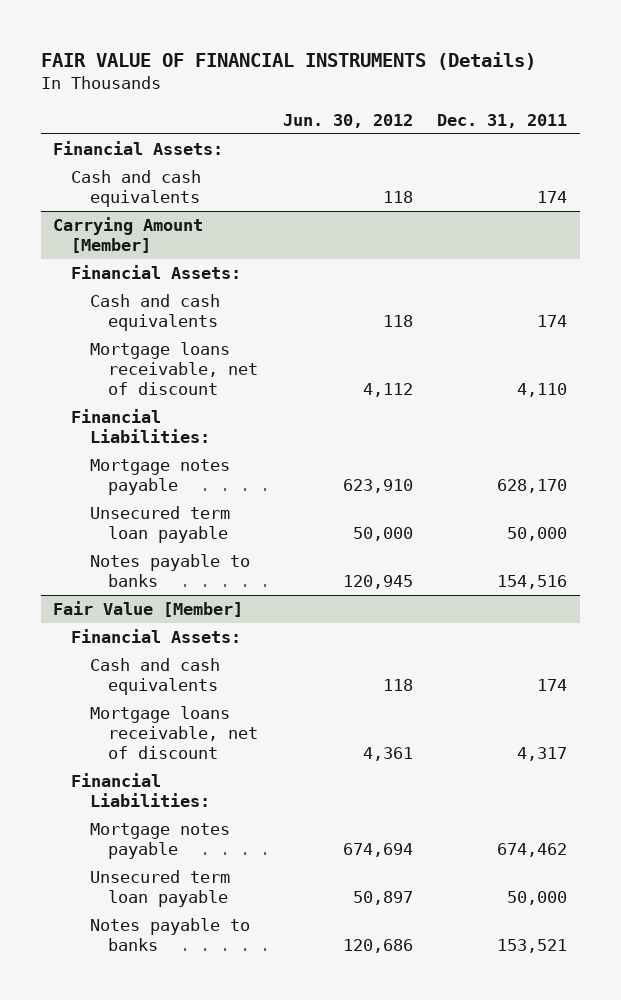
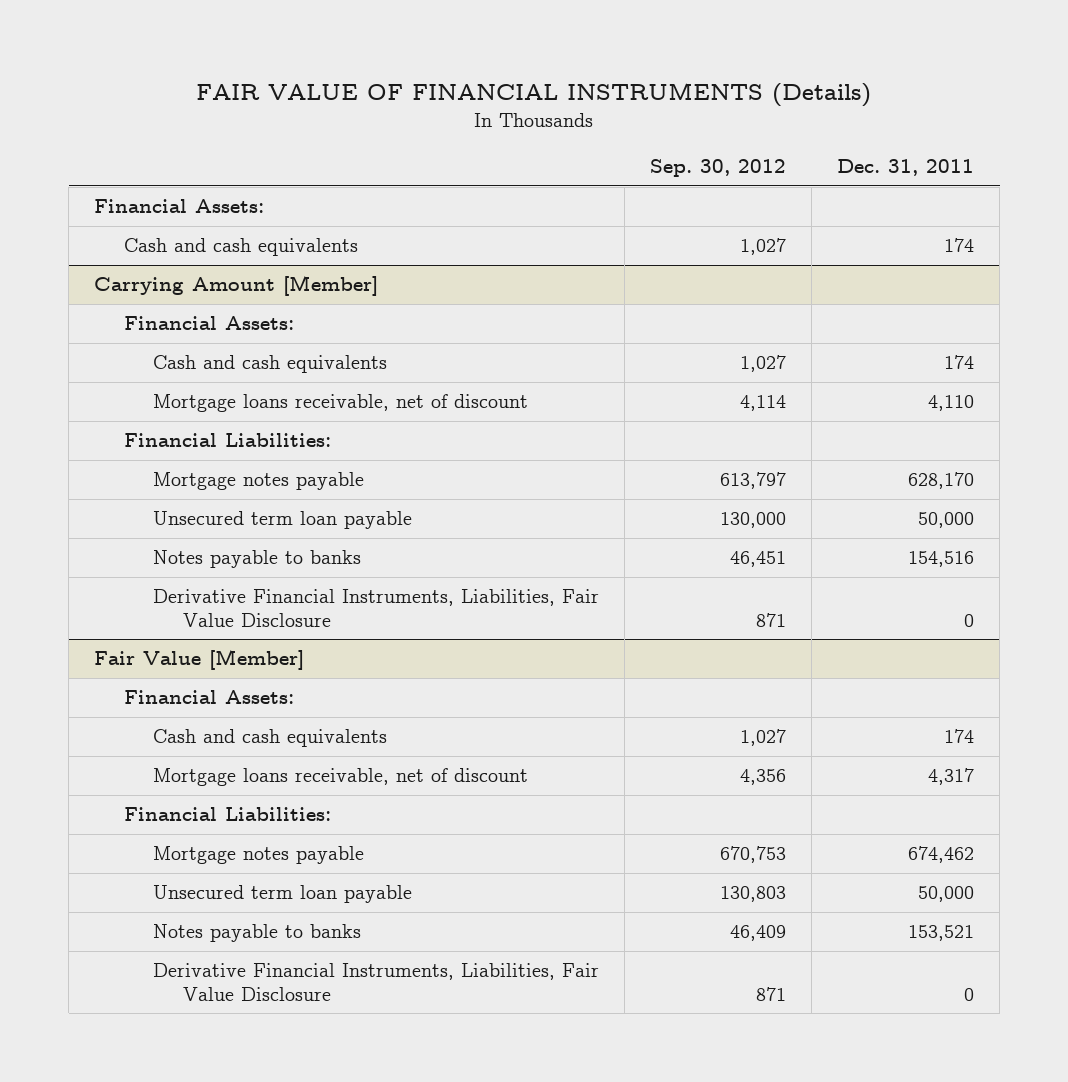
[282,113,413,128] Jun. 30, 2012 -> none
none -> [650,159,787,178] Sep. 30, 2012
none -> [153,589,600,627] Derivative Financial Instruments, Liabilities, Fair Value Disclosure
none -> [153,963,600,1001] Derivative Financial Instruments, Liabilities, Fair Value Disclosure

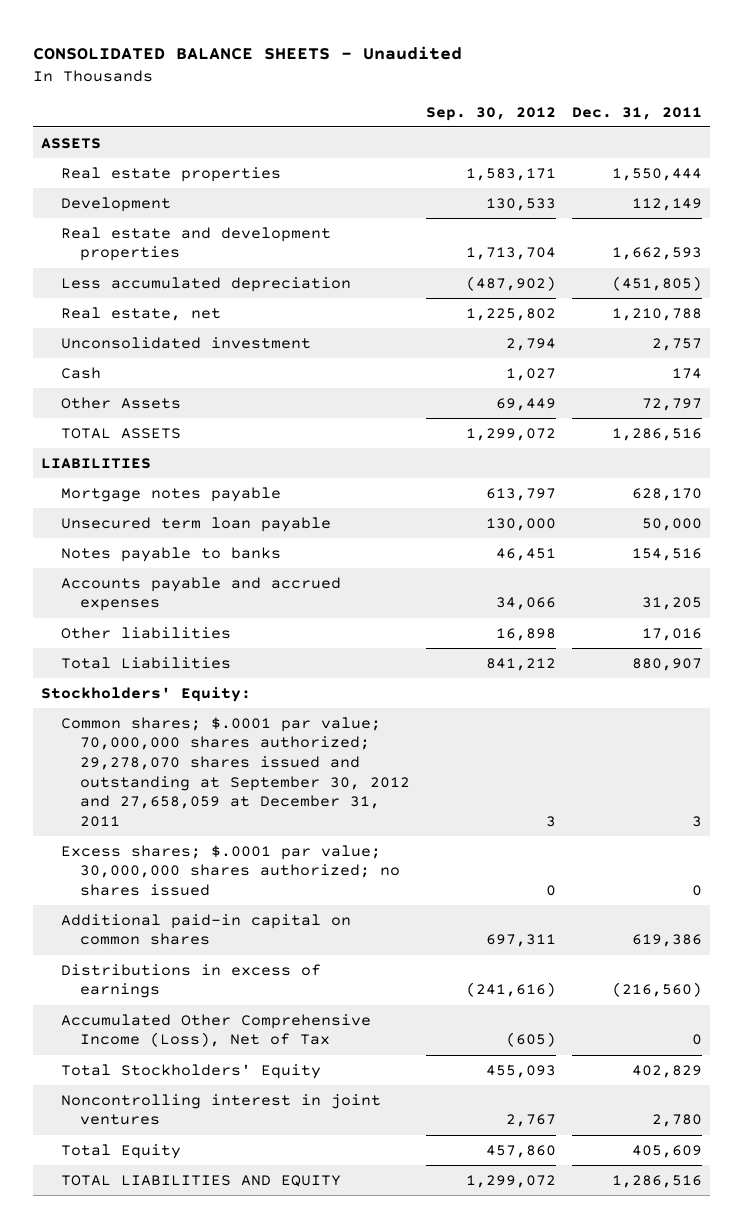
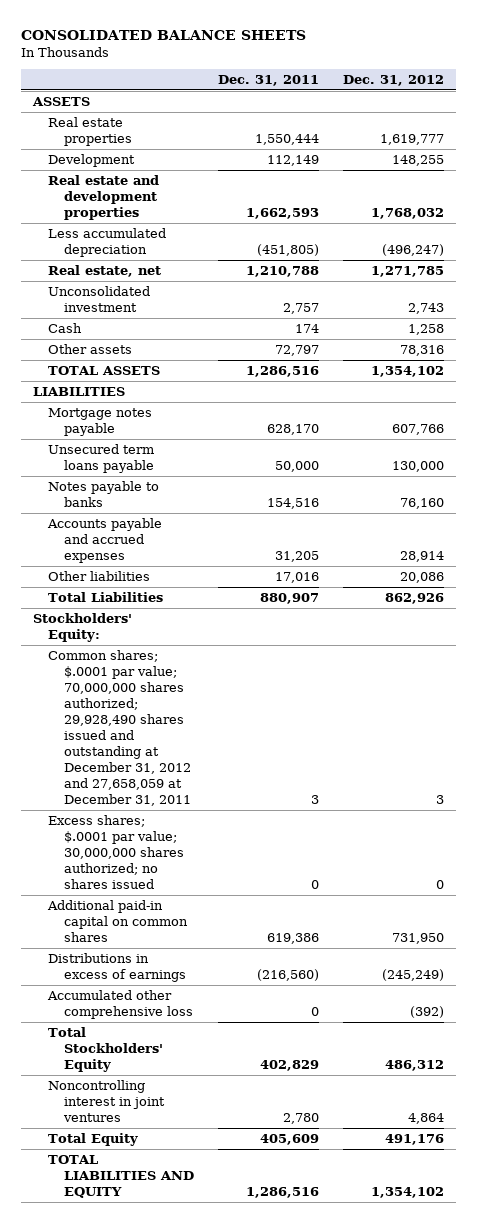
[33,45,463,60] CONSOLIDATED BALANCE SHEETS - Unaudited -> [20,29,306,40] CONSOLIDATED BALANCE SHEETS
[425,106,556,121] Sep. 30, 2012 -> none
none -> [343,74,445,86] Dec. 31, 2012
[60,396,181,409] Other Assets -> [48,344,133,355] Other assets
[60,516,331,532] Unsecured term loan payable -> [48,444,155,474] Unsecured term loans payable
[60,716,410,828] Common shares; $.0001 par value; 70,000,000 shares authorized; 29,278,070 shares issued and outstanding at September 30, 2012 and 27,658,059 at December 31, 2011 -> [48,650,191,807] Common shares; $.0001 par value; 70,000,000 shares authorized; 29,928,490 shares issued and outstanding at December 31, 2012 and 27,658,059 at December 31, 2011
[60,1013,371,1048] Accumulated Other Comprehensive Income (Loss), Net of Tax -> [47,990,193,1020] Accumulated other comprehensive loss

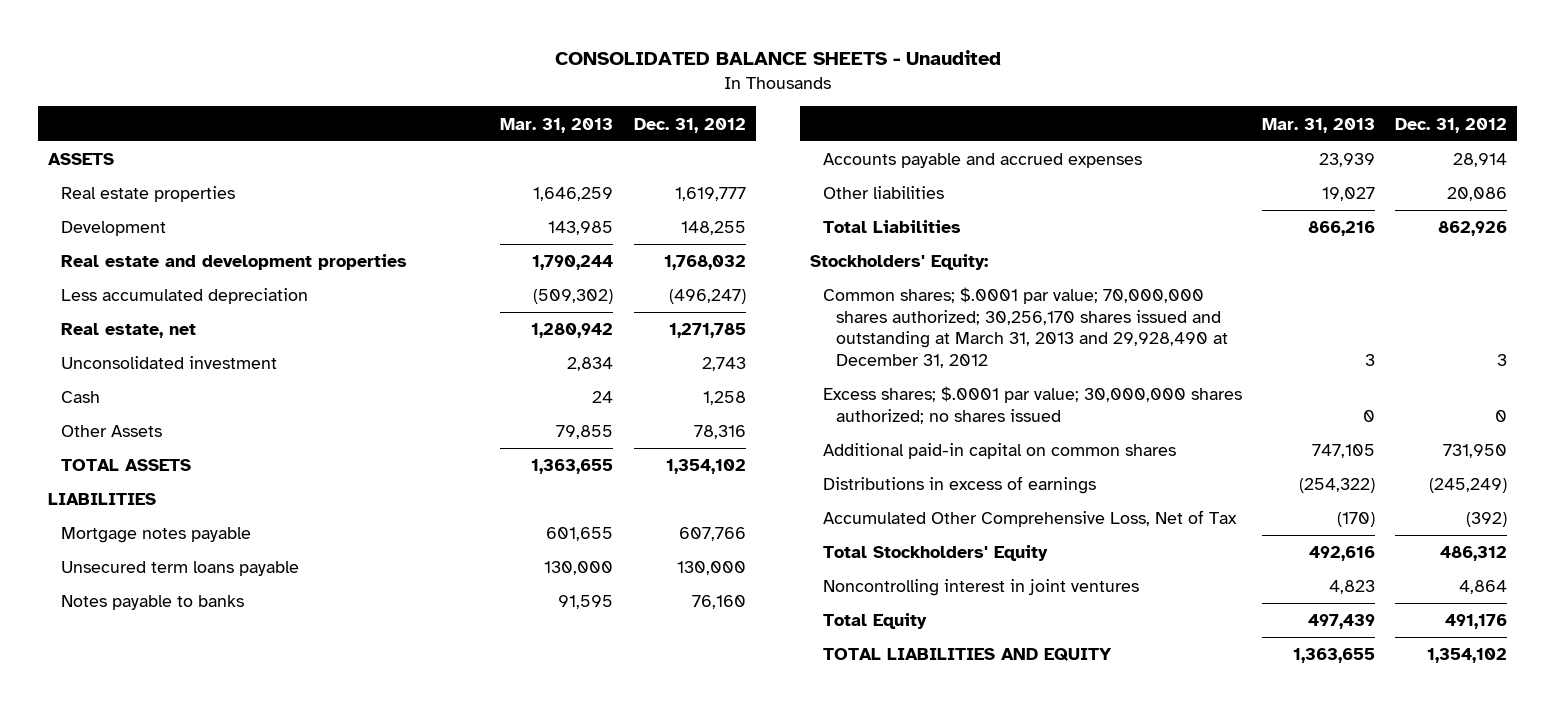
[20,29,306,40] CONSOLIDATED BALANCE SHEETS -> [554,50,1001,66] CONSOLIDATED BALANCE SHEETS - Unaudited
[217,74,319,86] Dec. 31, 2011 -> none
none -> [500,117,614,133] Mar. 31, 2013
[48,344,133,355] Other assets -> [61,425,163,438] Other Assets
[48,650,191,807] Common shares; $.0001 par value; 70,000,000 shares authorized; 29,928,490 shares issued and outstanding at December 31, 2012 and 27,658,059 at December 31, 2011 -> [822,287,1228,368] Common shares; $.0001 par value; 70,000,000 shares authorized; 30,256,170 shares issued and outstanding at March 31, 2013 and 29,928,490 at December 31, 2012
[47,990,193,1020] Accumulated other comprehensive loss -> [822,510,1237,528] Accumulated Other Comprehensive Loss, Net of Tax

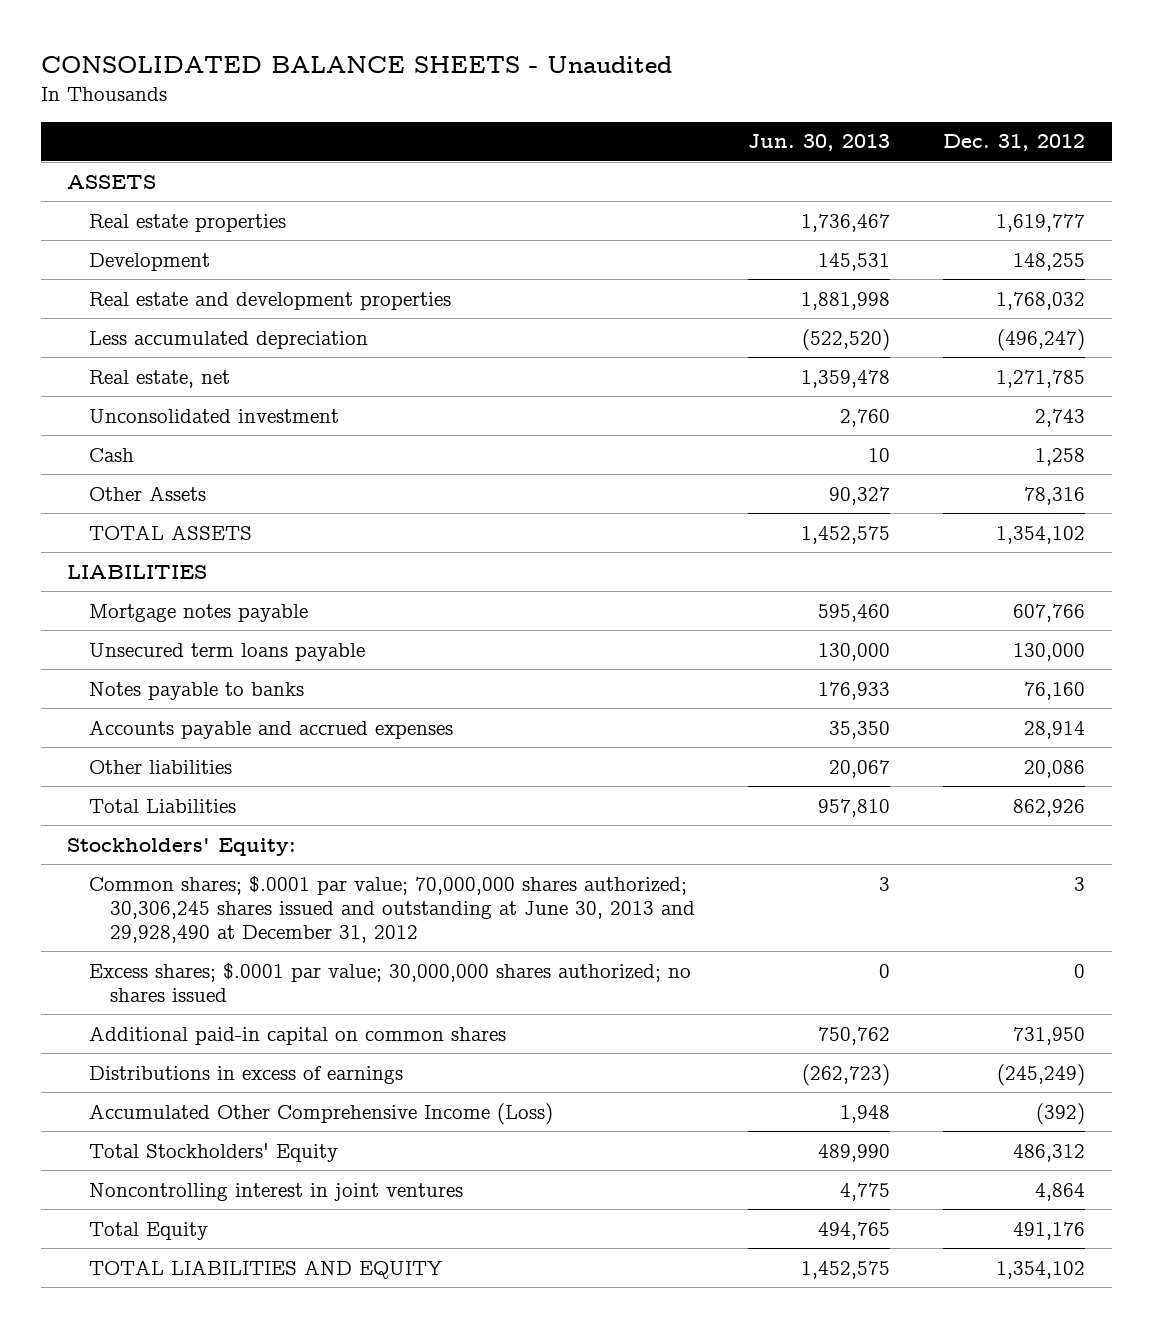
[500,117,614,133] Mar. 31, 2013 -> none
none -> [748,134,891,152] Jun. 30, 2013
[822,287,1228,368] Common shares; $.0001 par value; 70,000,000 shares authorized; 30,256,170 shares issued and outstanding at March 31, 2013 and 29,928,490 at December 31, 2012 -> [88,875,696,943] Common shares; $.0001 par value; 70,000,000 shares authorized; 30,306,245 shares issued and outstanding at June 30, 2013 and 29,928,490 at December 31, 2012
[822,510,1237,528] Accumulated Other Comprehensive Loss, Net of Tax -> [88,1102,553,1125] Accumulated Other Comprehensive Income (Loss)

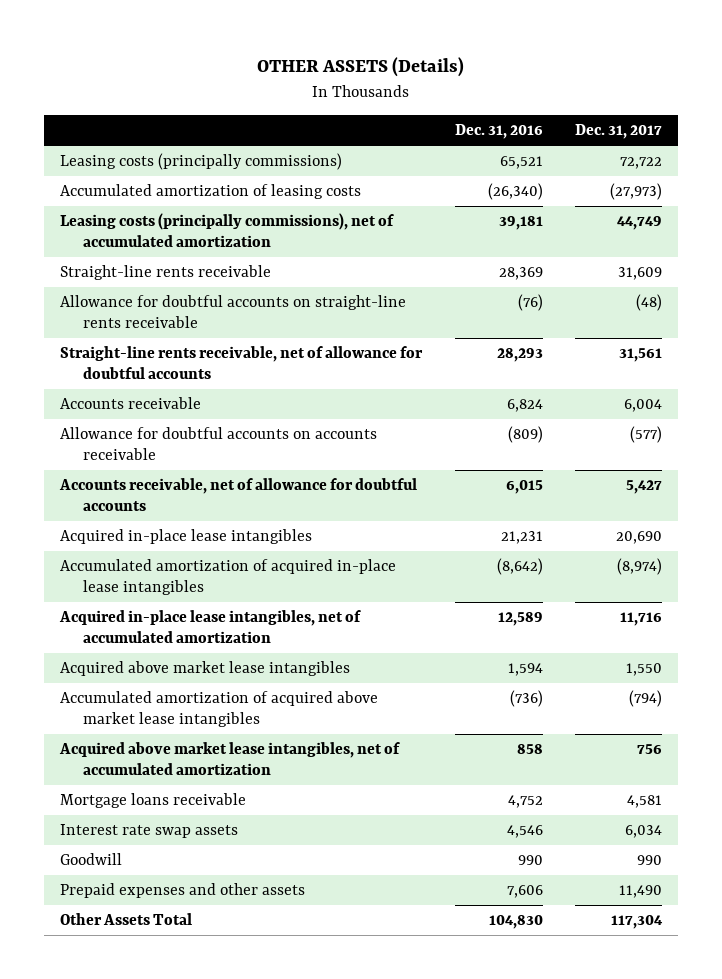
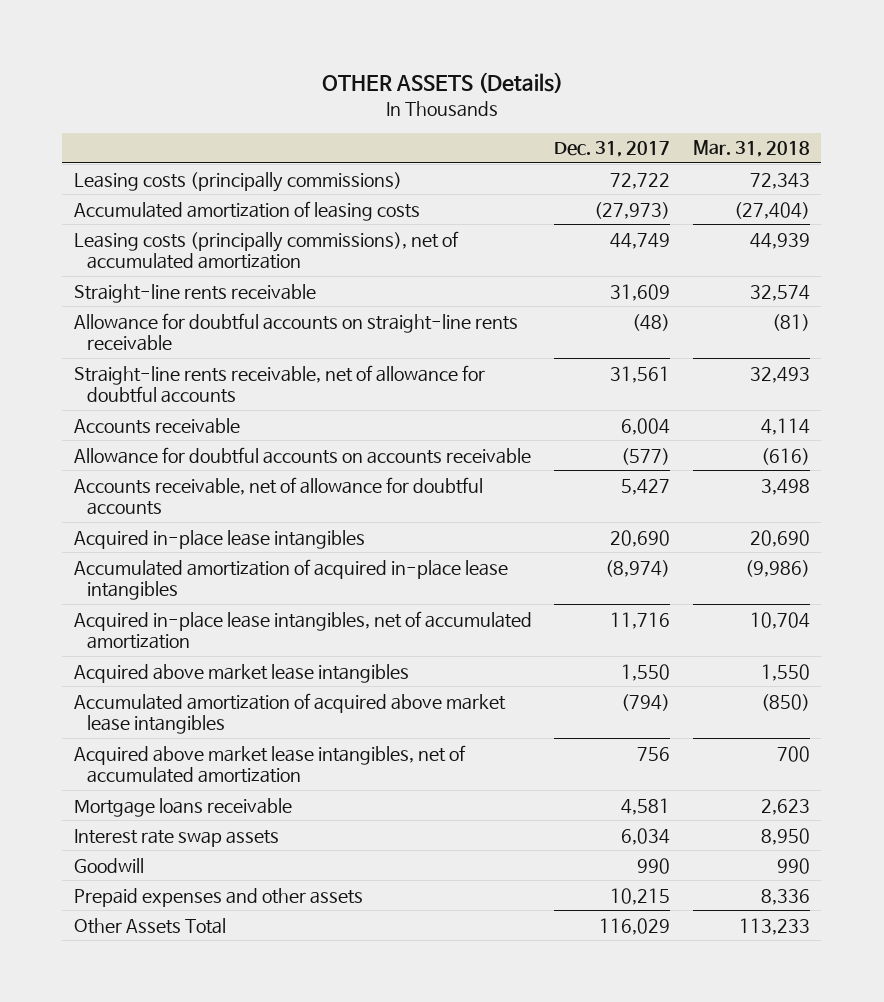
[454,124,543,140] Dec. 31, 2016 -> none
none -> [693,140,811,158] Mar. 31, 2018
[618,885,662,899] 11,490 -> [610,887,671,905] 10,215
[610,915,663,930] 117,304 -> [599,917,671,935] 116,029

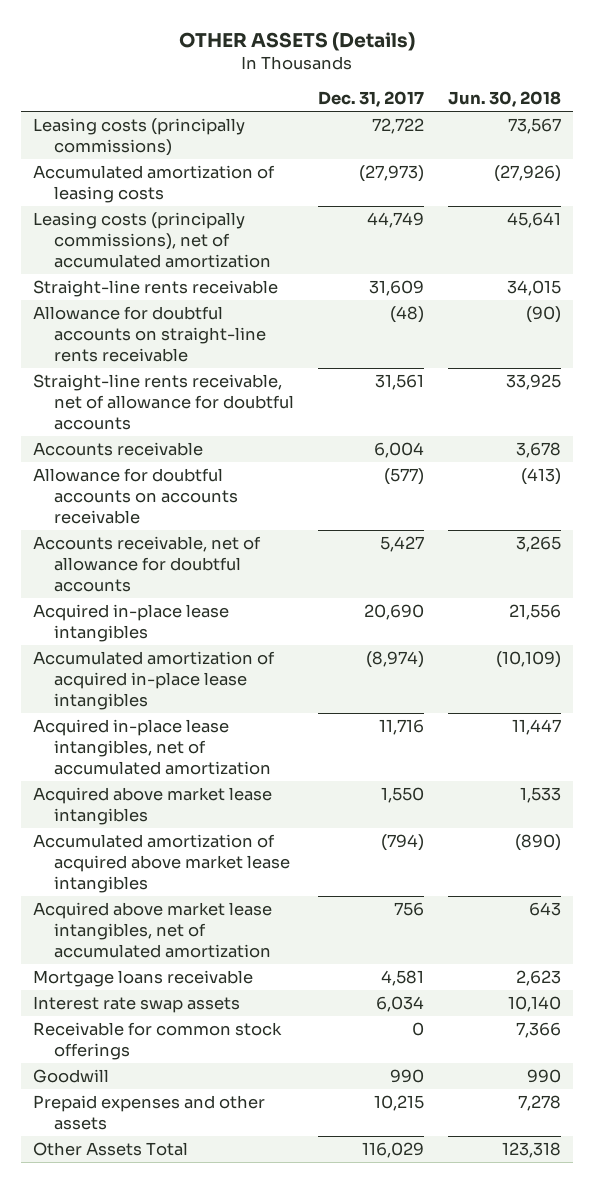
[693,140,811,158] Mar. 31, 2018 -> none
none -> [447,91,561,108] Jun. 30, 2018
none -> [33,1022,283,1060] Receivable for common stock offerings

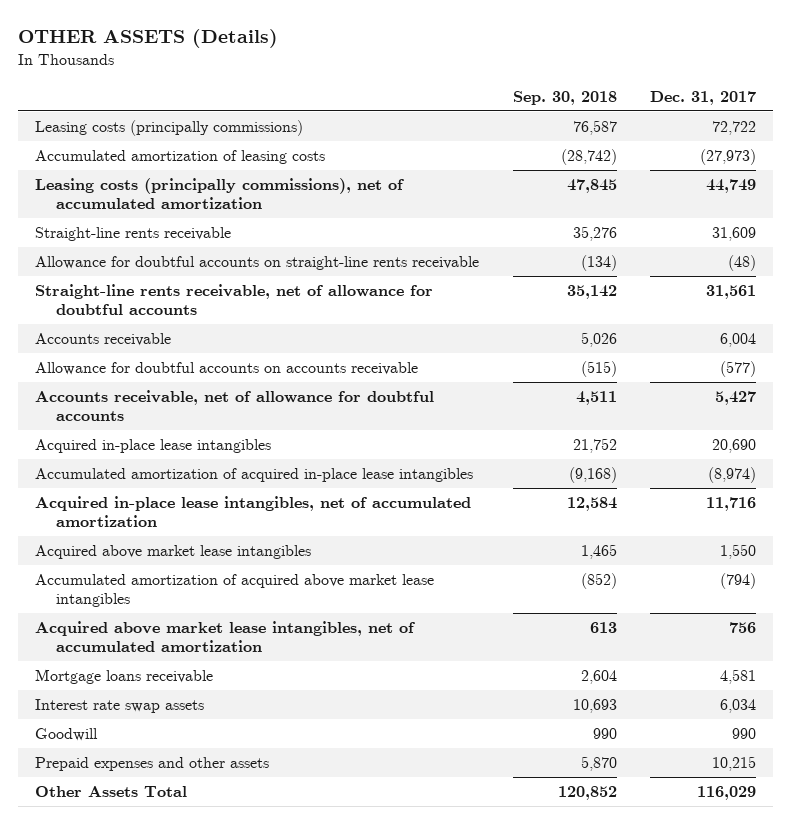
[447,91,561,108] Jun. 30, 2018 -> none
none -> [512,90,617,105] Sep. 30, 2018
[33,1022,283,1060] Receivable for common stock offerings -> none

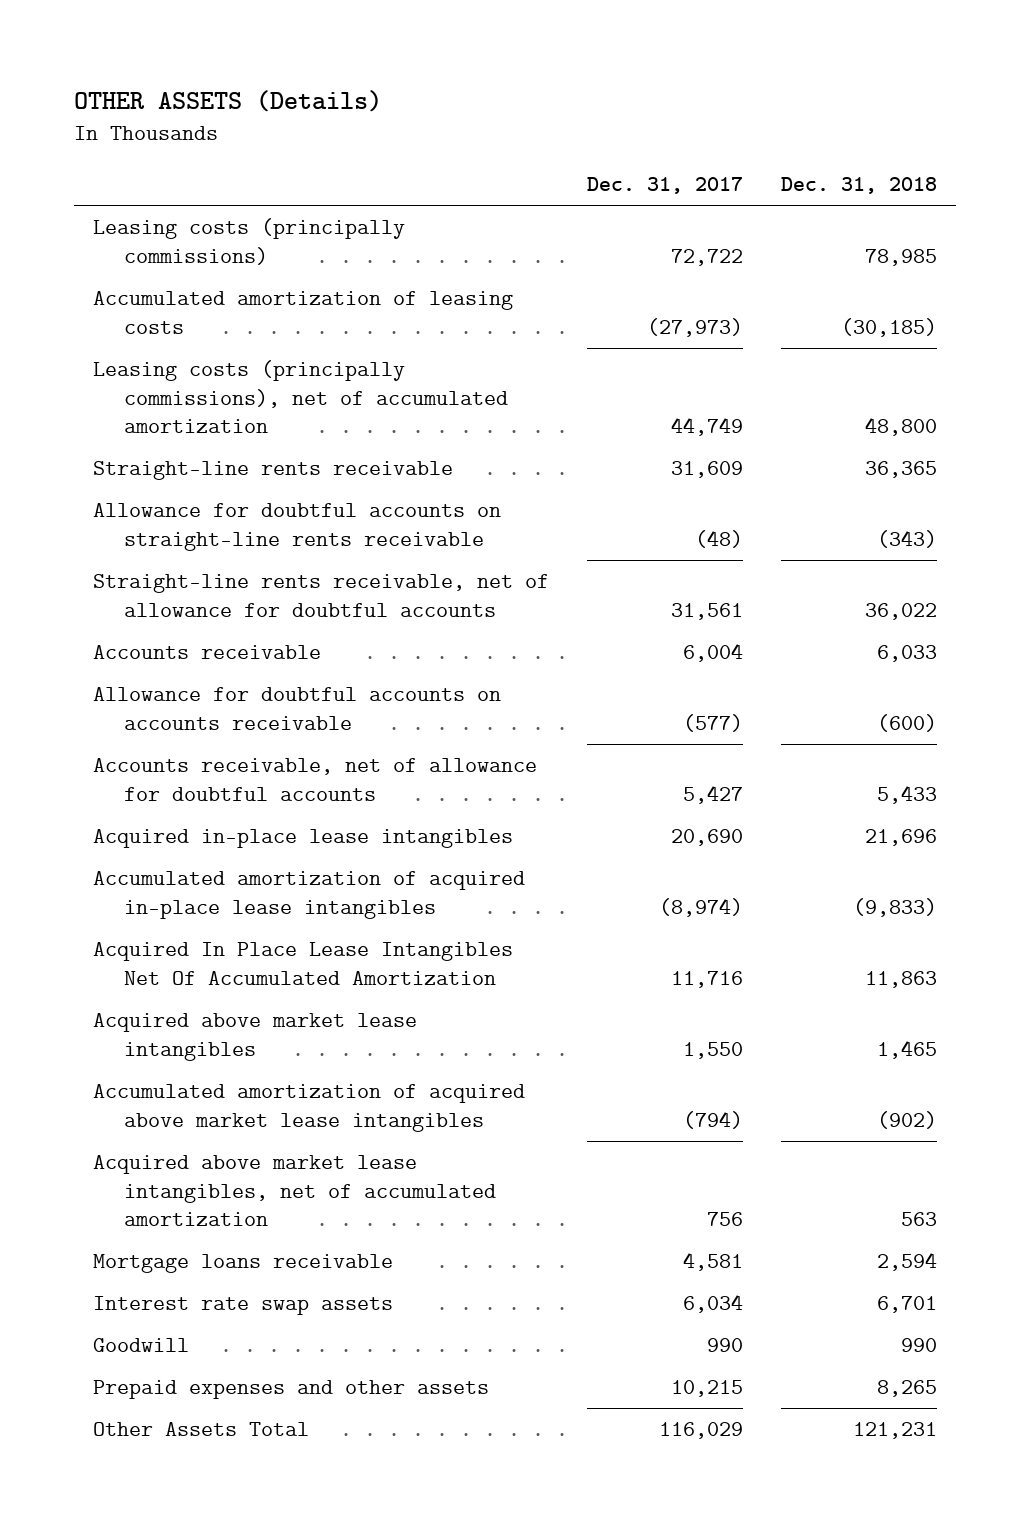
[512,90,617,105] Sep. 30, 2018 -> none
none -> [780,176,937,194] Dec. 31, 2018
[35,496,472,527] Acquired in-place lease intangibles, net of accumulated amortization -> [92,942,513,985] Acquired In Place Lease Intangibles Net Of Accumulated Amortization

